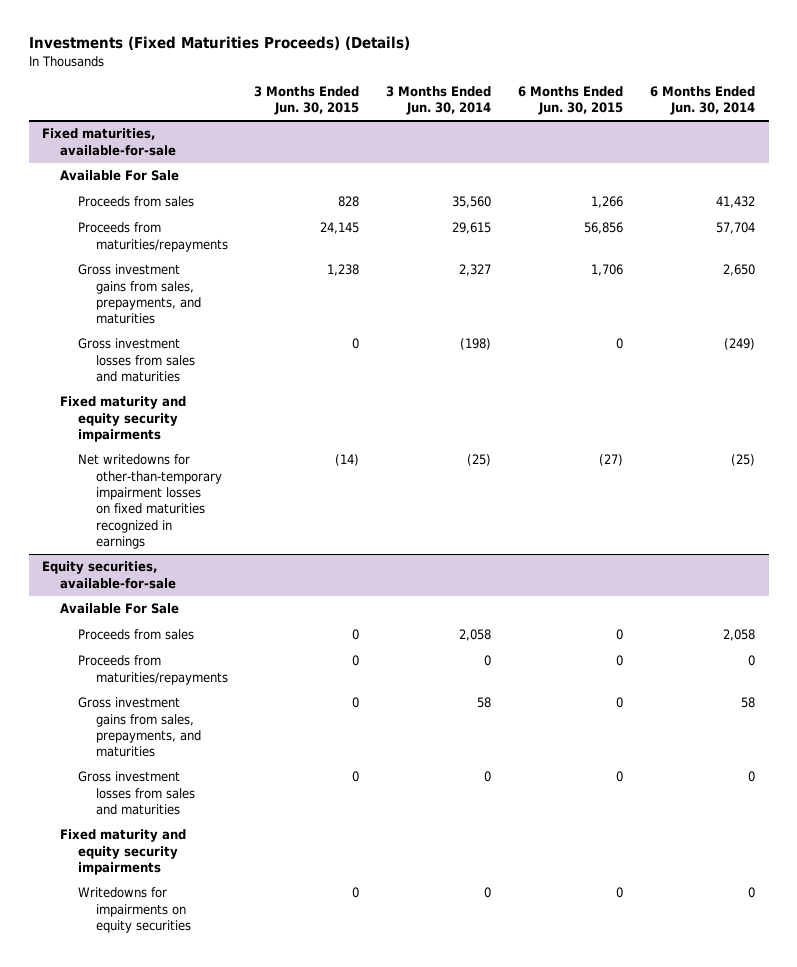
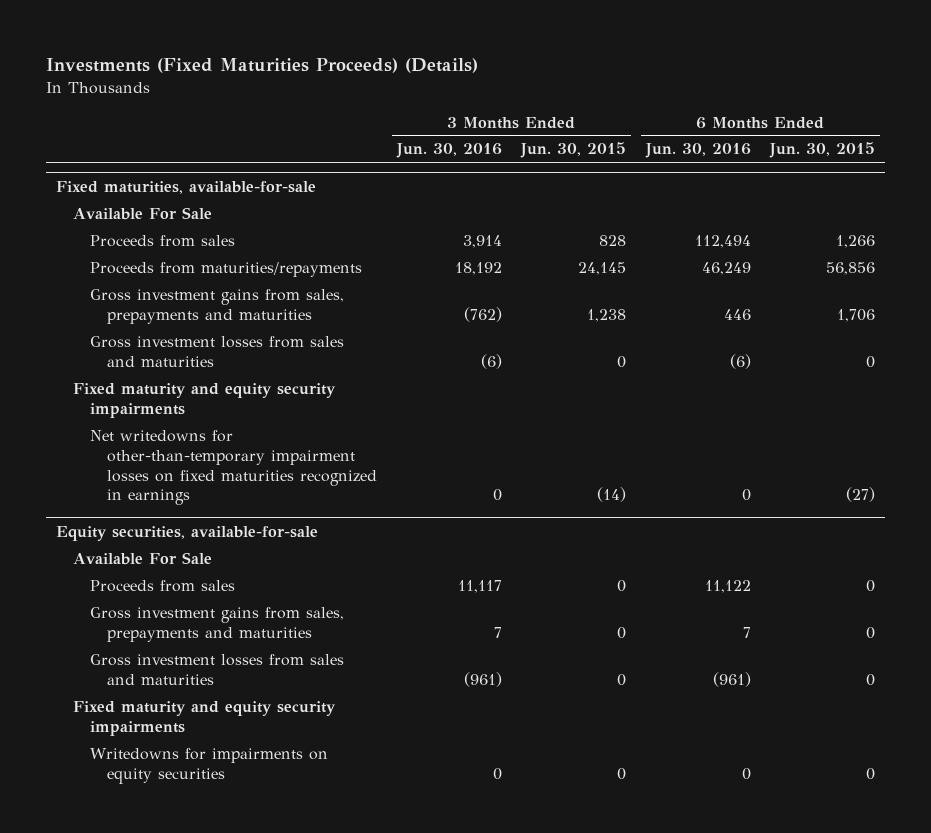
[386,85,492,116] 3 Months Ended Jun. 30, 2014 -> none
[650,85,756,116] 6 Months Ended Jun. 30, 2014 -> none
none -> [395,143,502,159] Jun. 30, 2016
none -> [644,143,751,159] Jun. 30, 2016
[77,264,201,325] Gross investment gains from sales, prepayments, and maturities -> [90,288,345,324] Gross investment gains from sales, prepayments and maturities
[77,655,228,685] Proceeds from maturities/repayments -> none
[77,697,201,758] Gross investment gains from sales, prepayments, and maturities -> [90,606,345,642] Gross investment gains from sales, prepayments and maturities

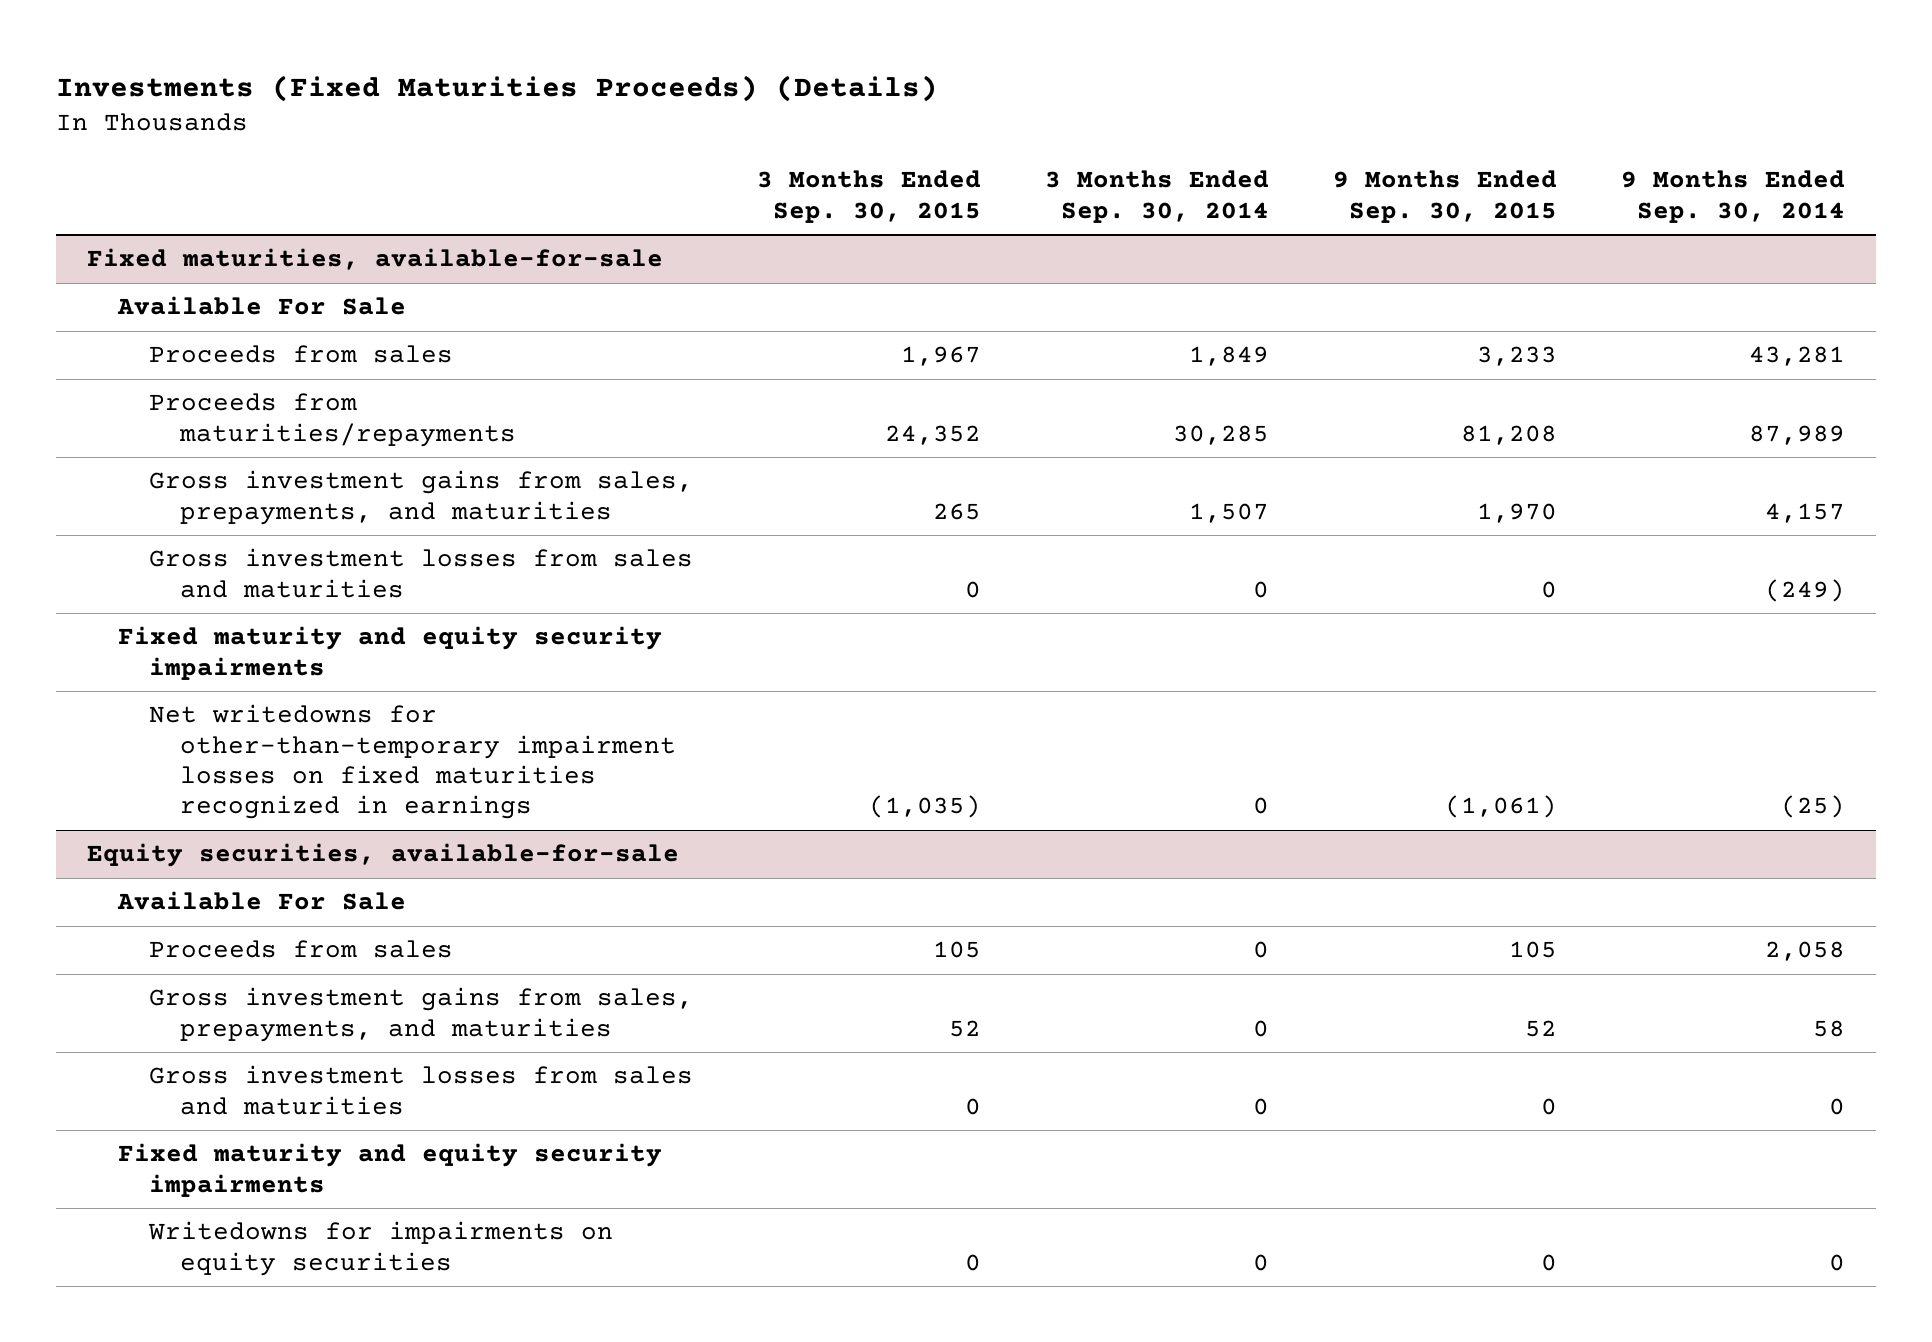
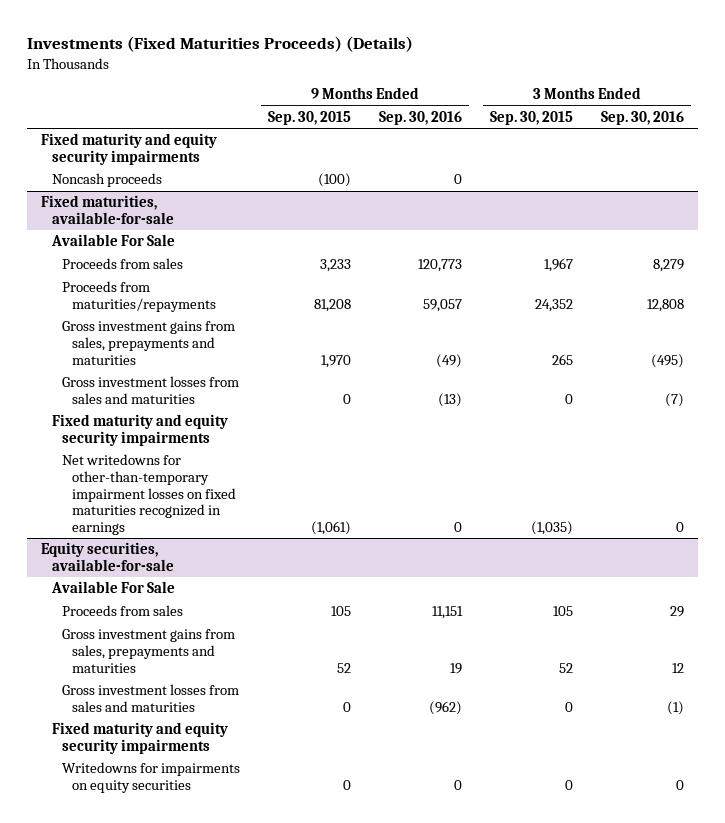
[1044,170,1269,223] 3 Months Ended Sep. 30, 2014 -> none
[1620,170,1845,223] 9 Months Ended Sep. 30, 2014 -> none
none -> [378,110,462,125] Sep. 30, 2016
none -> [600,110,684,125] Sep. 30, 2016
none -> [41,133,218,165] Fixed maturity and equity security impairments
none -> [51,173,162,188] Noncash proceeds
[149,470,694,525] Gross investment gains from sales, prepayments, and maturities -> [61,321,235,365] Gross investment gains from sales, prepayments and maturities
[149,987,694,1042] Gross investment gains from sales, prepayments, and maturities -> [61,629,235,673] Gross investment gains from sales, prepayments and maturities

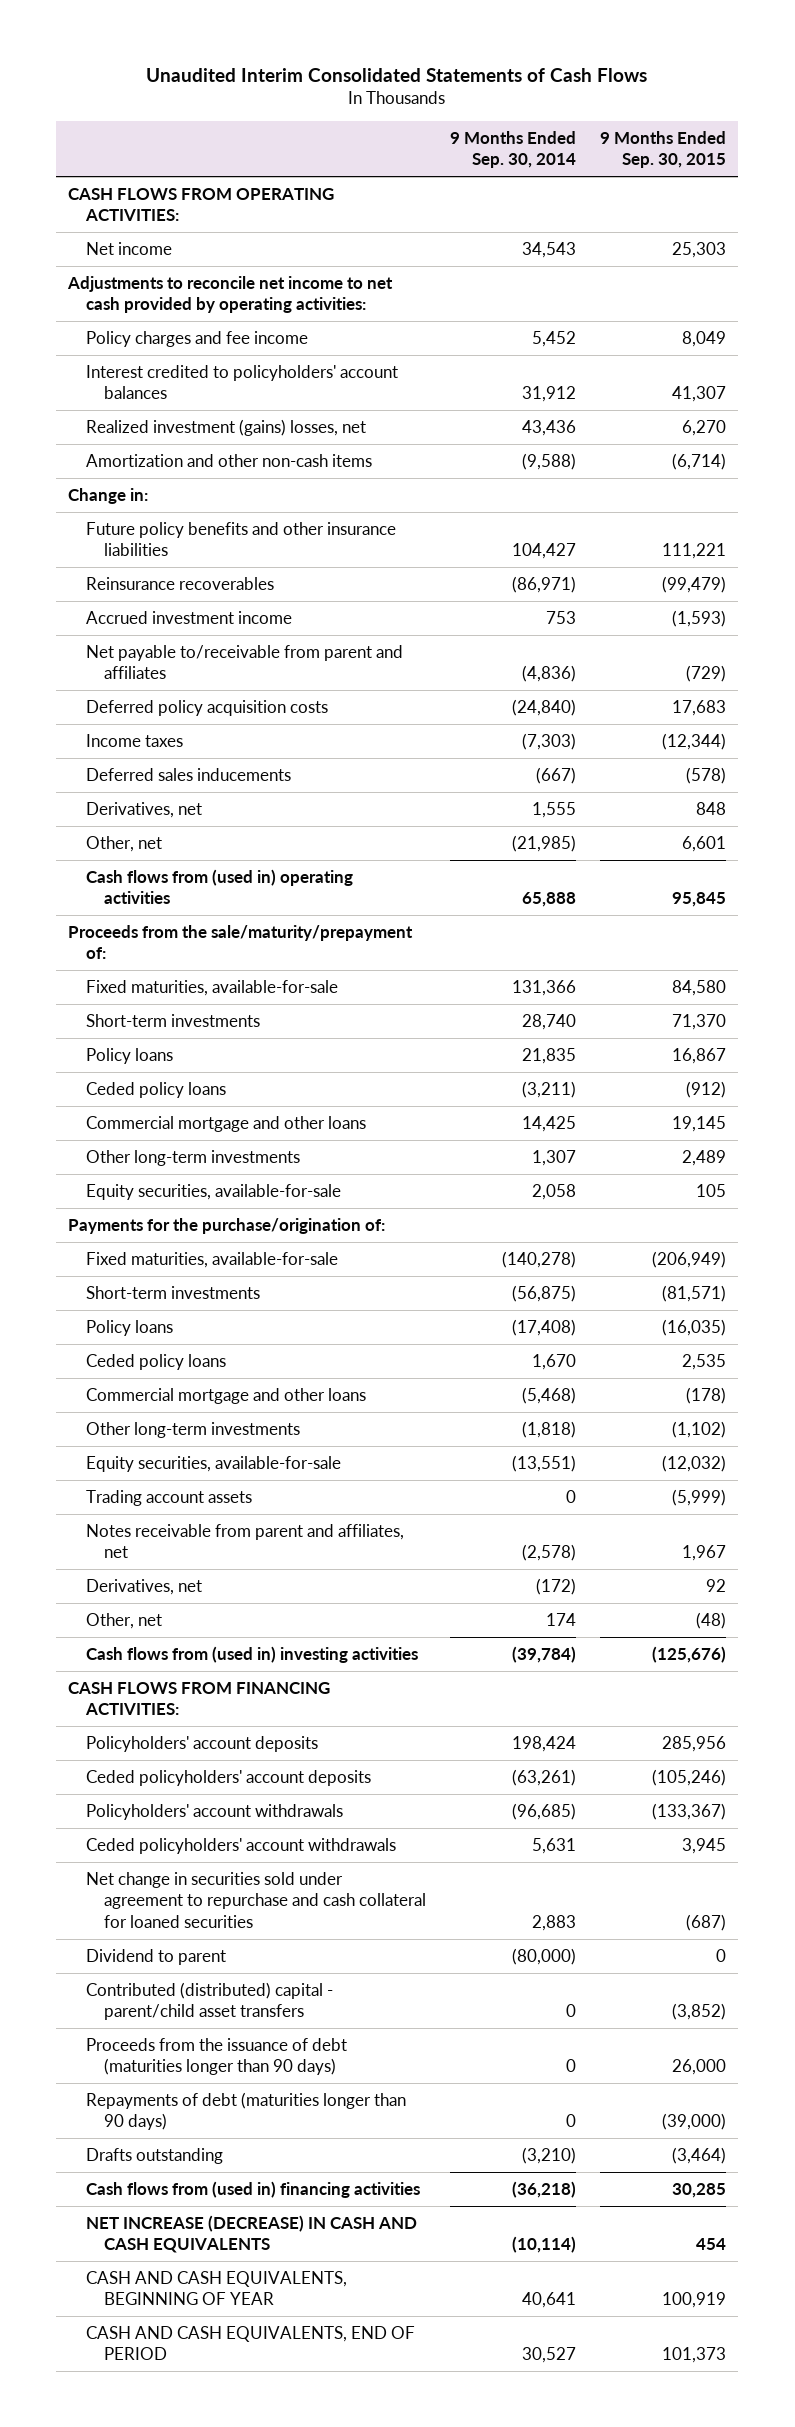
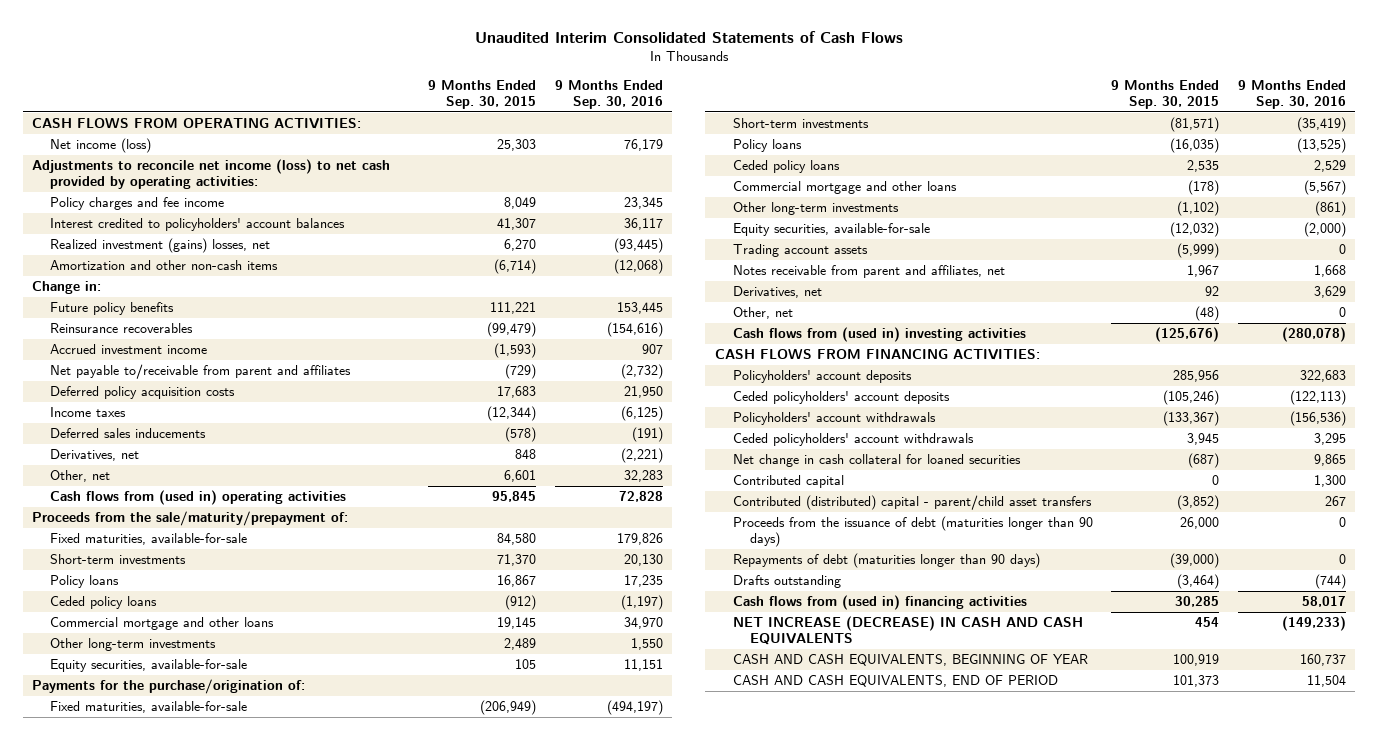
[450,130,577,169] 9 Months Ended Sep. 30, 2014 -> none
none -> [554,80,663,109] 9 Months Ended Sep. 30, 2016
[86,241,173,255] Net income -> [49,138,151,154] Net income (loss)
[67,275,394,314] Adjustments to reconcile net income to net cash provided by operating activities: -> [31,159,390,190] Adjustments to reconcile net income (loss) to net cash provided by operating activities:
[86,521,397,557] Future policy benefits and other insurance liabilities -> [49,302,174,316] Future policy benefits
[86,1948,227,1965] Dividend to parent -> none
[86,1871,427,1928] Net change in securities sold under agreement to repurchase and cash collateral for loaned securities -> [732,454,1021,468] Net change in cash collateral for loaned securities
none -> [732,475,844,489] Contributed capital

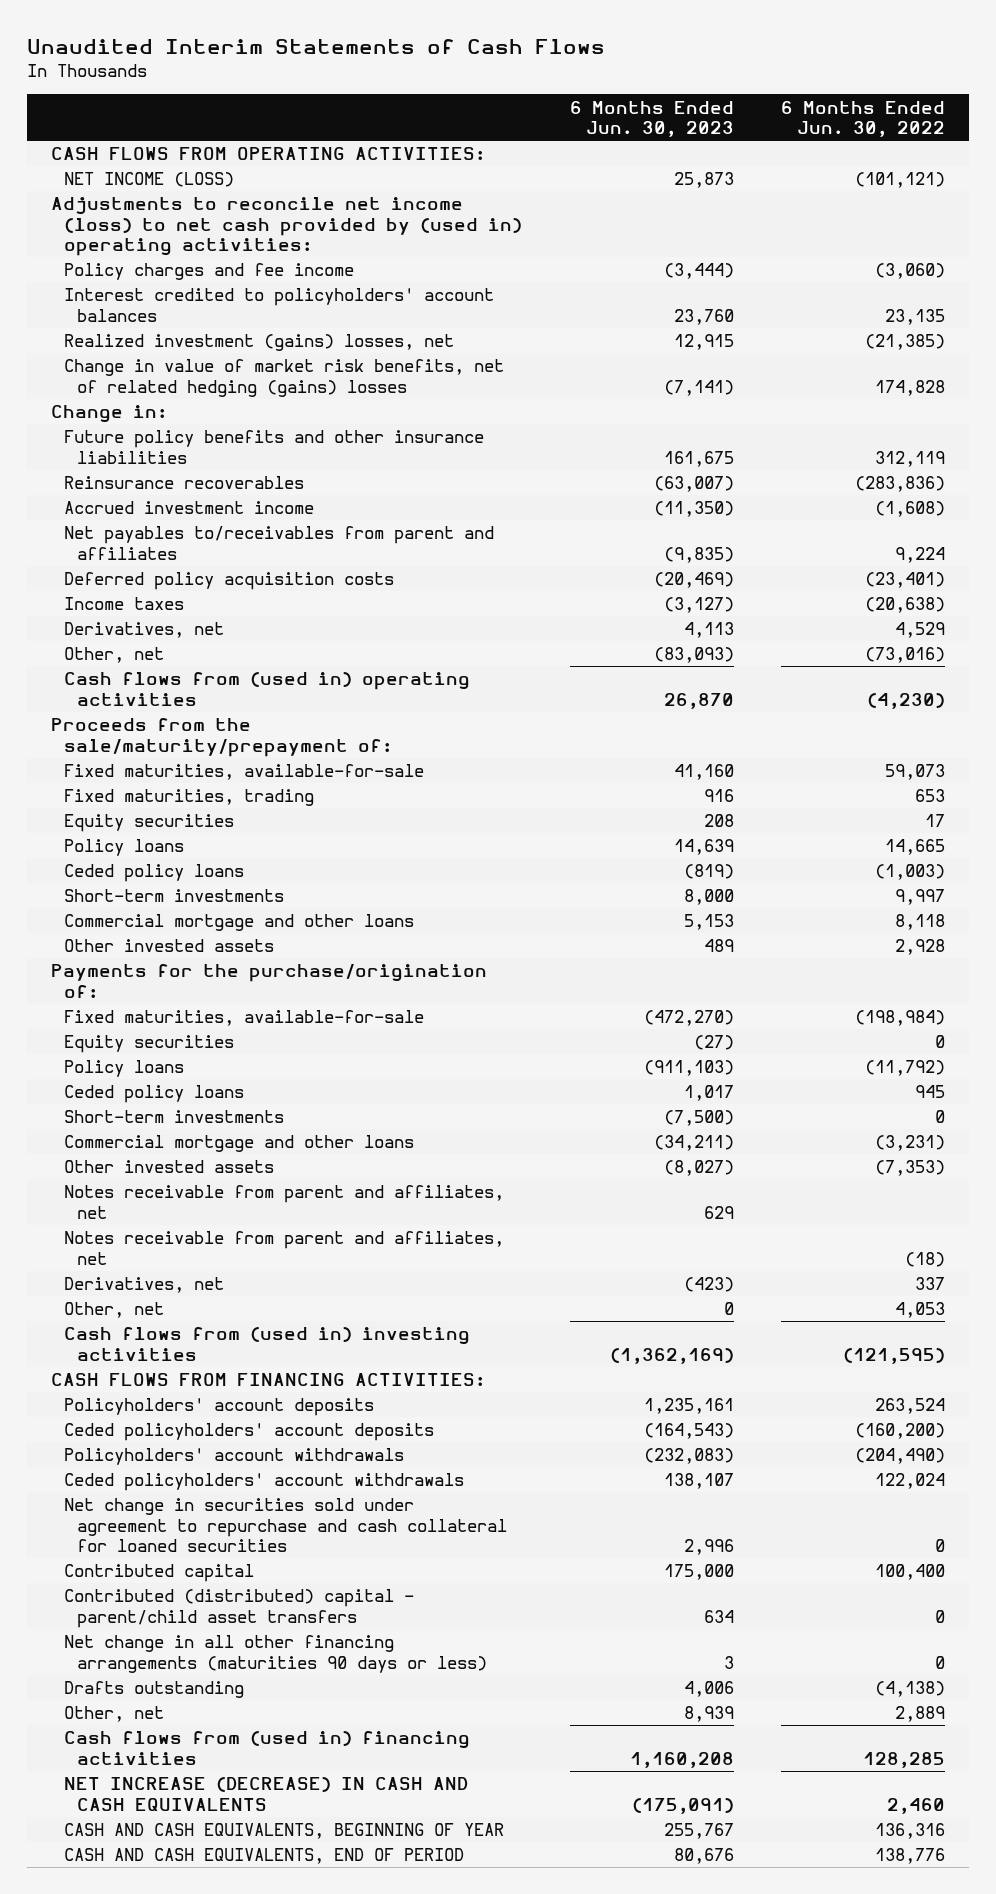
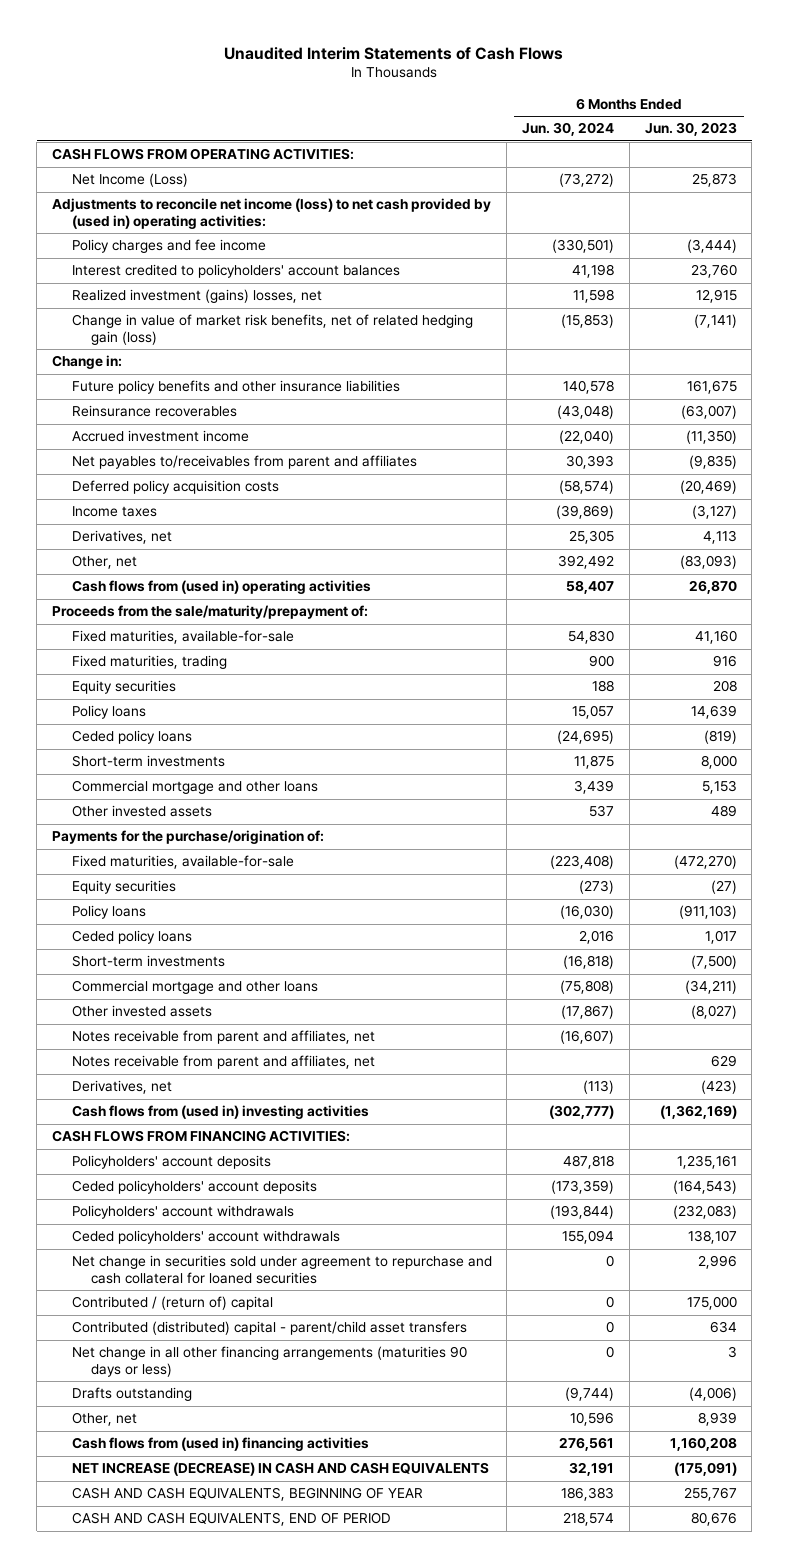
[780,100,945,138] 6 Months Ended Jun. 30, 2022 -> none
none -> [522,122,615,137] Jun. 30, 2024
[64,172,235,188] NET INCOME (LOSS) -> [71,173,188,188] Net Income (Loss)
[64,359,505,397] Change in value of market risk benefits, net of related hedging (gains) losses -> [71,314,473,345] Change in value of market risk benefits, net of related hedging gain (loss)
[64,1185,505,1219] Notes receivable from parent and affiliates, net -> [71,1055,375,1070] Notes receivable from parent and affiliates, net
[64,1302,165,1319] Other, net -> none
[64,1564,255,1583] Contributed capital -> [71,1296,273,1311] Contributed / (return of) capital
[683,1681,734,1698] 4,006 -> [688,1387,737,1402] (4,006)

